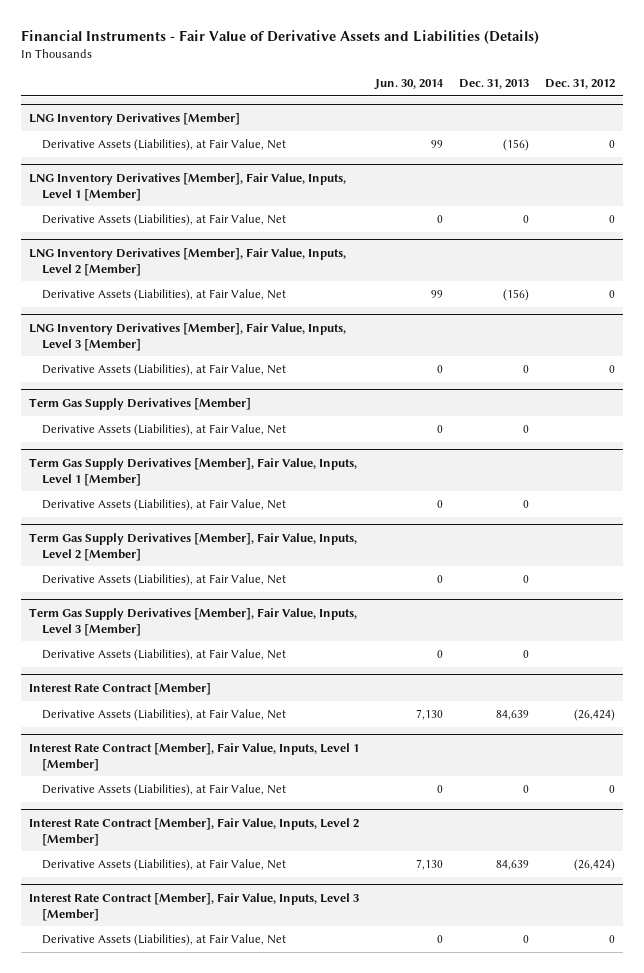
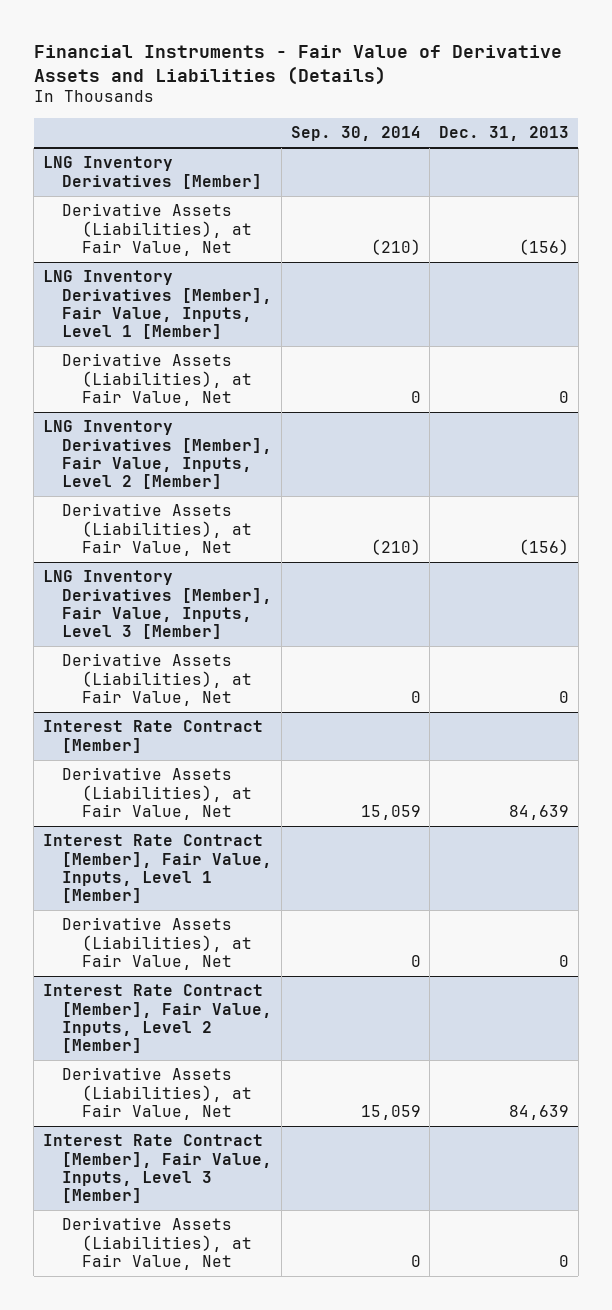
[374,79,445,91] Jun. 30, 2014 -> none
[544,79,615,90] Dec. 31, 2012 -> none
none -> [290,126,421,142] Sep. 30, 2014
[29,397,252,410] Term Gas Supply Derivatives [Member] -> none
[41,423,286,436] Derivative Assets (Liabilities), at Fair Value, Net -> none
[29,457,358,486] Term Gas Supply Derivatives [Member], Fair Value, Inputs, Level 1 [Member] -> none
[41,498,286,511] Derivative Assets (Liabilities), at Fair Value, Net -> none
[29,532,358,561] Term Gas Supply Derivatives [Member], Fair Value, Inputs, Level 2 [Member] -> none
[41,573,286,586] Derivative Assets (Liabilities), at Fair Value, Net -> none
[29,607,358,636] Term Gas Supply Derivatives [Member], Fair Value, Inputs, Level 3 [Member] -> none
[41,648,286,661] Derivative Assets (Liabilities), at Fair Value, Net -> none

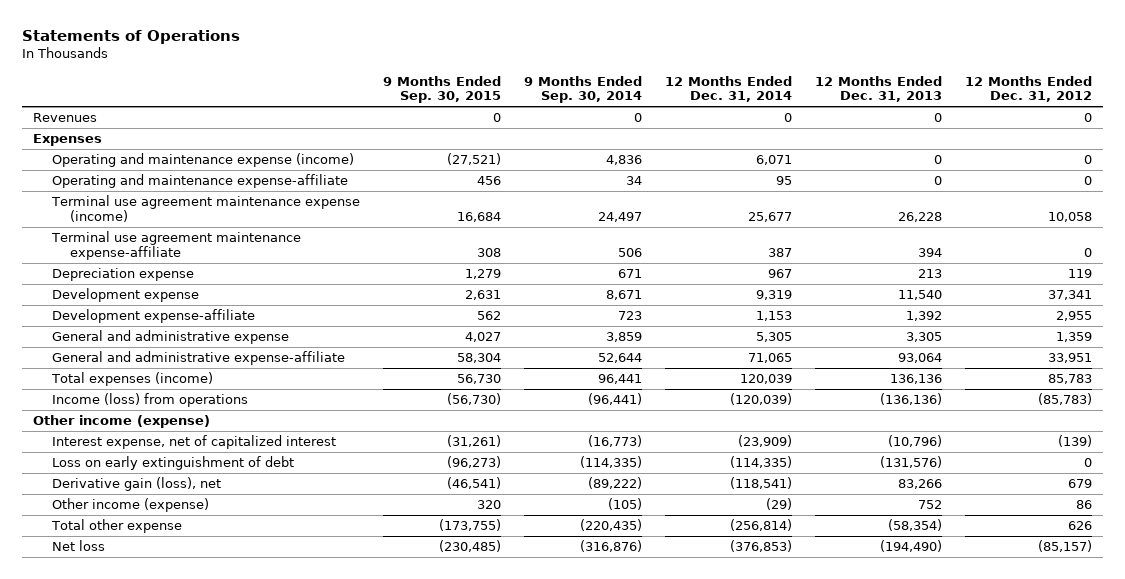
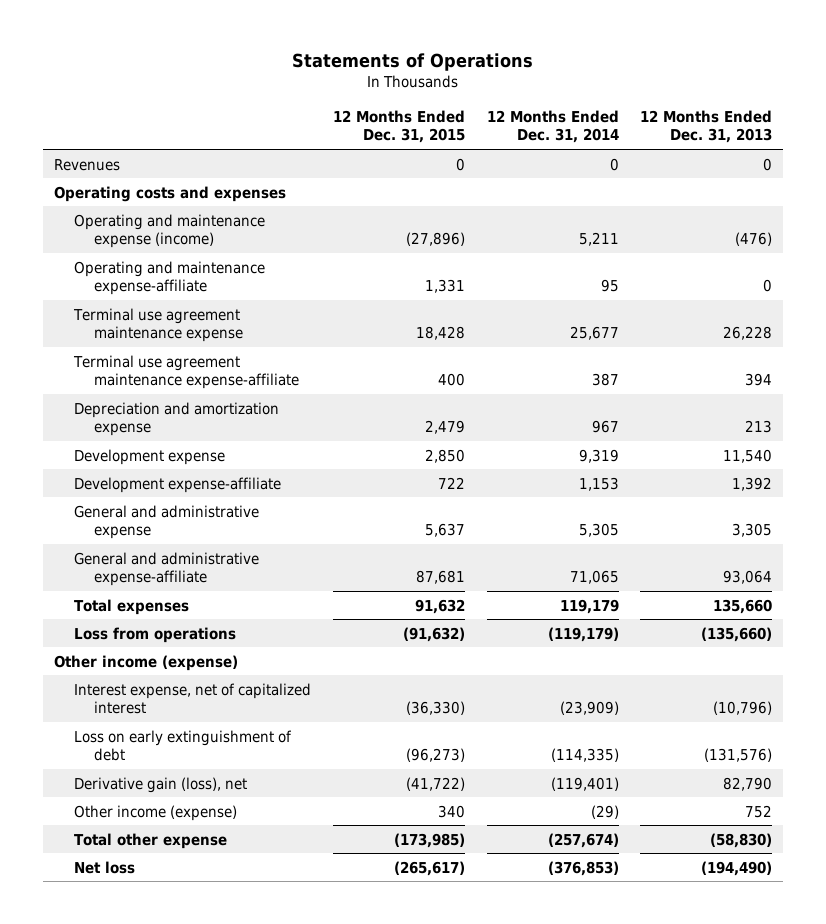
[382,75,501,104] 9 Months Ended Sep. 30, 2015 -> none
[523,75,642,104] 9 Months Ended Sep. 30, 2014 -> none
[964,75,1092,103] 12 Months Ended Dec. 31, 2012 -> none
none -> [332,109,465,144] 12 Months Ended Dec. 31, 2015
[33,134,103,147] Expenses -> [54,185,287,202] Operating costs and expenses
[755,155,792,166] 6,071 -> [578,232,619,247] 5,211
[933,155,942,165] 0 -> [735,232,773,247] (476)
[50,195,360,222] Terminal use agreement maintenance expense (income) -> [73,307,244,343] Terminal use agreement maintenance expense
[51,268,194,282] Depreciation expense -> [74,401,280,437] Depreciation and amortization expense
[50,372,213,387] Total expenses (income) -> [74,598,190,615] Total expenses
[739,374,792,385] 120,039 -> [559,598,619,614] 119,179
[889,374,942,385] 136,136 -> [713,598,773,614] 135,660
[51,393,248,408] Income (loss) from operations -> [74,626,237,643] Loss from operations
[729,393,792,406] (120,039) -> [547,626,619,642] (119,179)
[879,393,942,406] (136,136) -> [701,626,773,642] (135,660)
[729,477,792,490] (118,541) -> [550,776,619,791] (119,401)
[897,479,942,490] 83,266 -> [723,776,773,791] 82,790
[729,519,792,532] (256,814) -> [547,832,619,848] (257,674)
[887,519,942,532] (58,354) -> [710,832,773,848] (58,830)

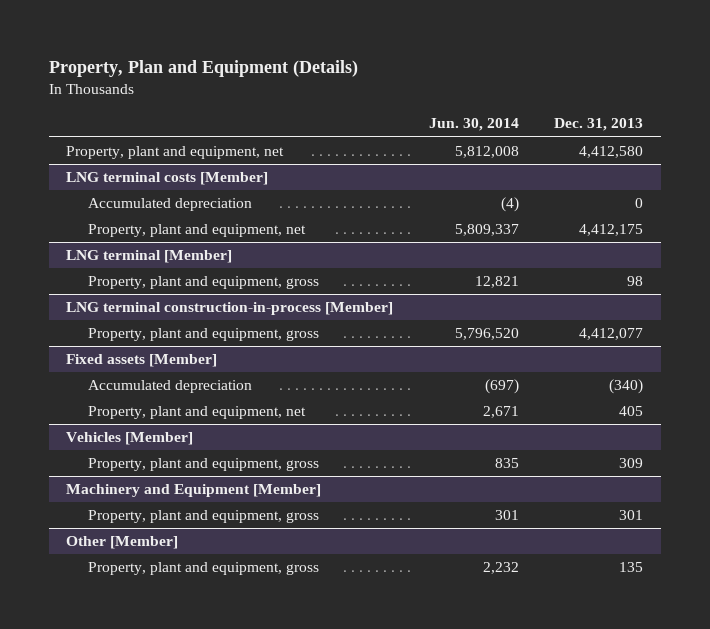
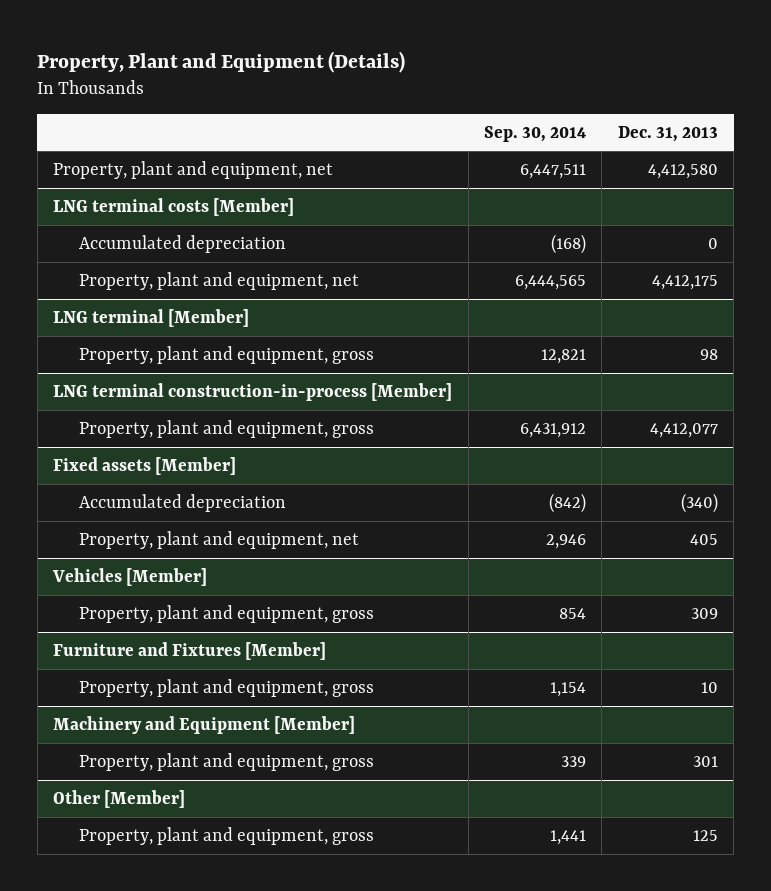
[48,60,358,78] Property, Plan and Equipment (Details) -> [37,50,406,73] Property, Plant and Equipment (Details)
[428,118,519,132] Jun. 30, 2014 -> none
none -> [484,125,587,142] Sep. 30, 2014
none -> [53,641,327,660] Furniture and Fixtures [Member]
none -> [78,678,374,697] Property, plant and equipment, gross
[619,562,644,573] 135 -> [692,829,718,841] 125

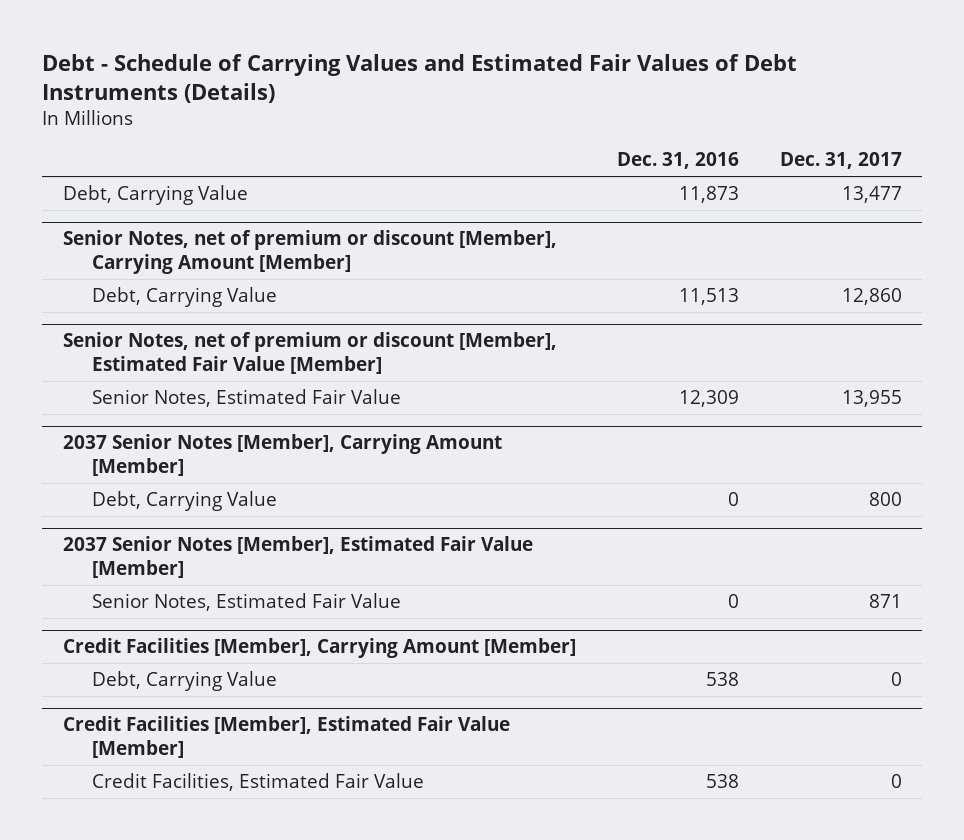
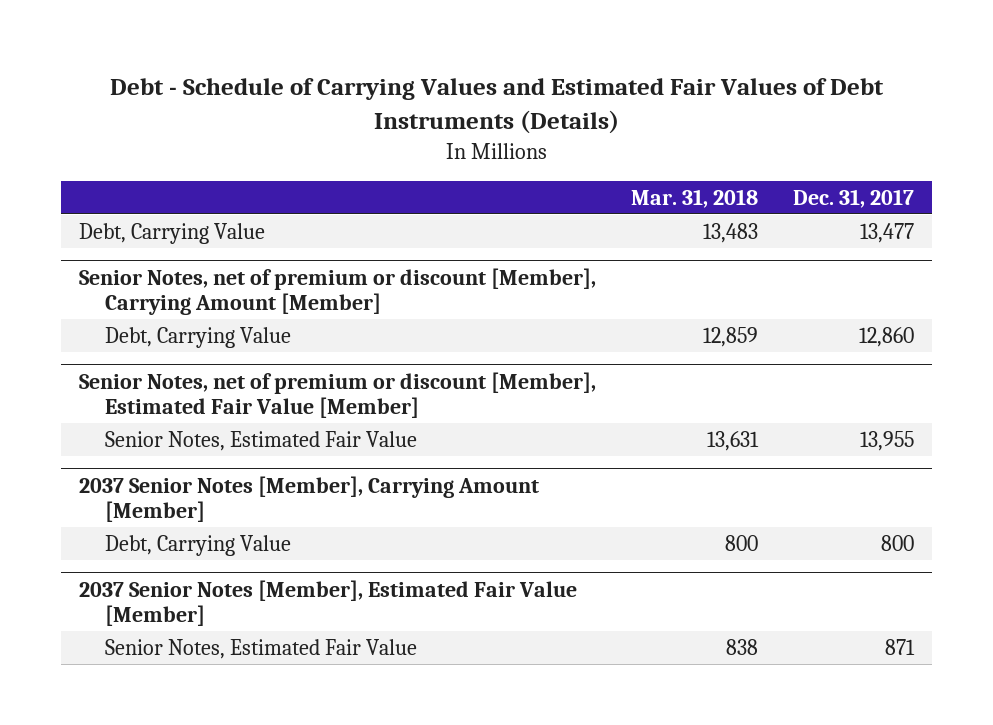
[616,152,739,170] Dec. 31, 2016 -> none
none -> [631,188,759,208] Mar. 31, 2018
[62,638,576,659] Credit Facilities [Member], Carrying Amount [Member] -> none
[92,670,278,691] Debt, Carrying Value -> none
[62,716,510,759] Credit Facilities [Member], Estimated Fair Value [Member] -> none
[92,772,425,791] Credit Facilities, Estimated Fair Value -> none

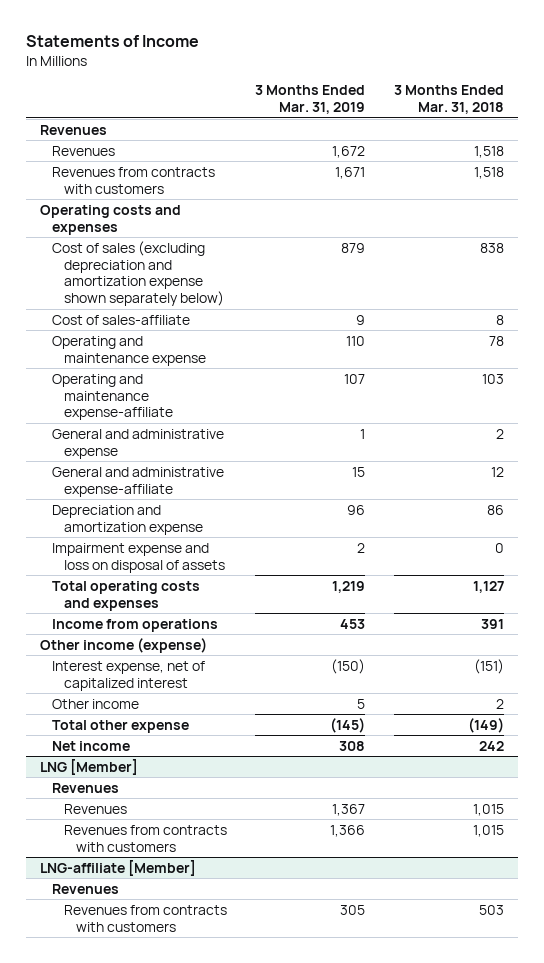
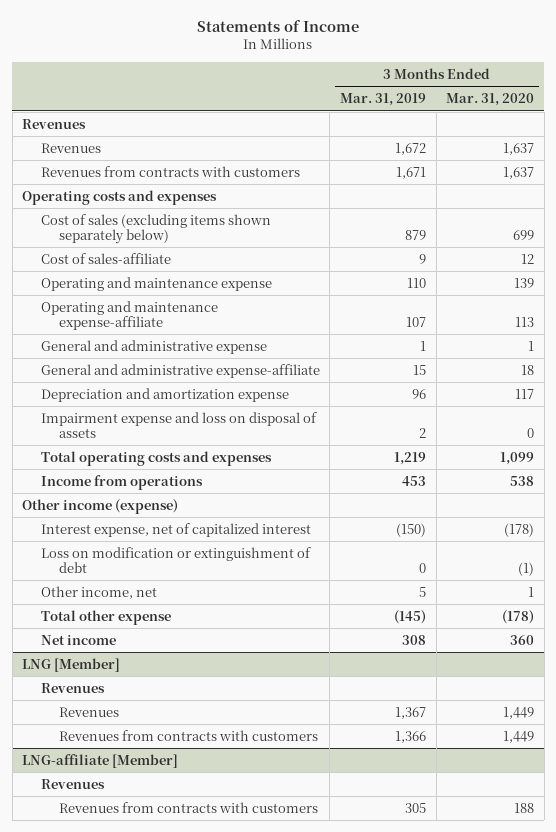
[393,85,504,115] 3 Months Ended Mar. 31, 2018 -> none
none -> [446,93,535,107] Mar. 31, 2020
[51,240,224,307] Cost of sales (excluding depreciation and amortization expense shown separately below) -> [40,213,271,244] Cost of sales (excluding items shown separately below)
none -> [40,546,311,573] Loss on modification or extinguishment of debt
[51,698,139,709] Other income -> [40,585,157,599] Other income, net

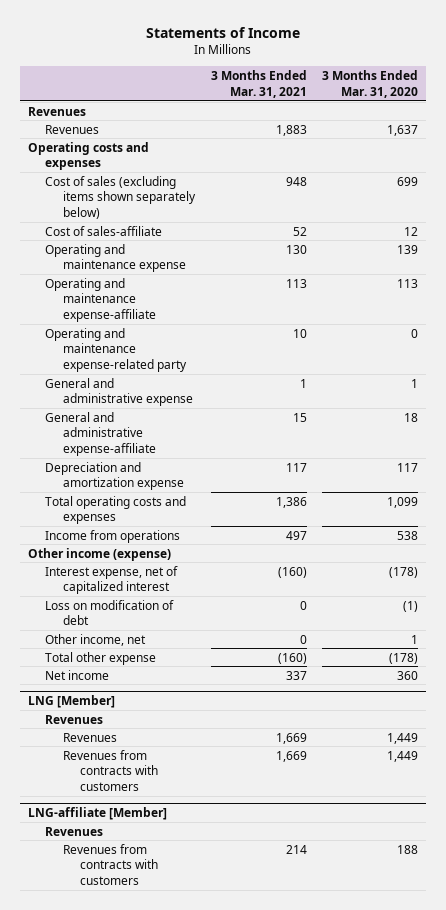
[339,93,426,107] Mar. 31, 2019 -> none
none -> [210,70,307,98] 3 Months Ended Mar. 31, 2021
[40,165,300,177] Revenues from contracts with customers -> none
none -> [45,327,187,372] Operating and maintenance expense-related party
[40,411,317,438] Impairment expense and loss on disposal of assets -> none
[40,546,311,573] Loss on modification or extinguishment of debt -> [45,599,175,626] Loss on modification of debt

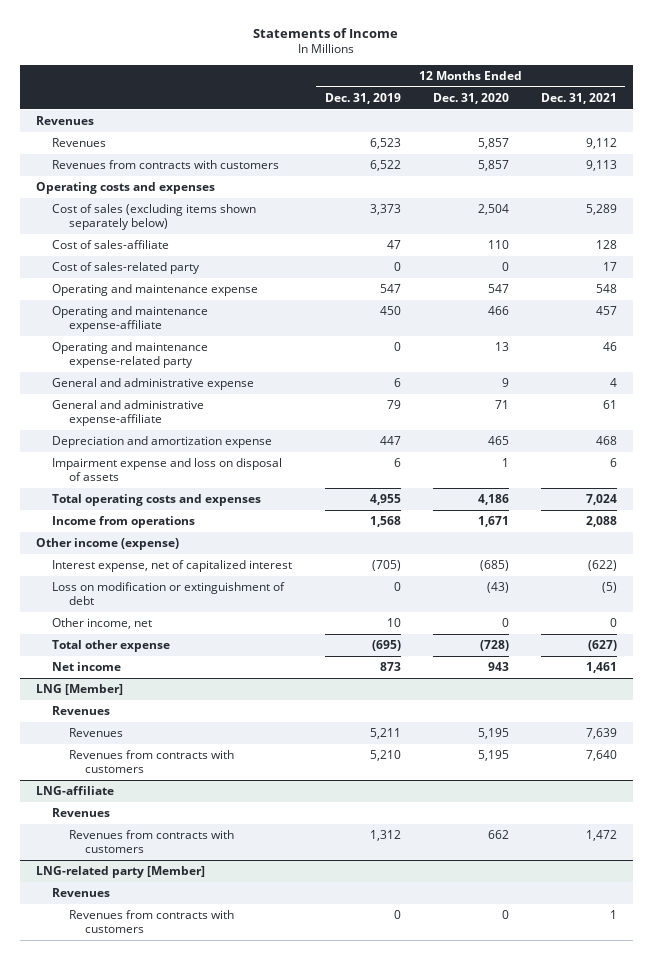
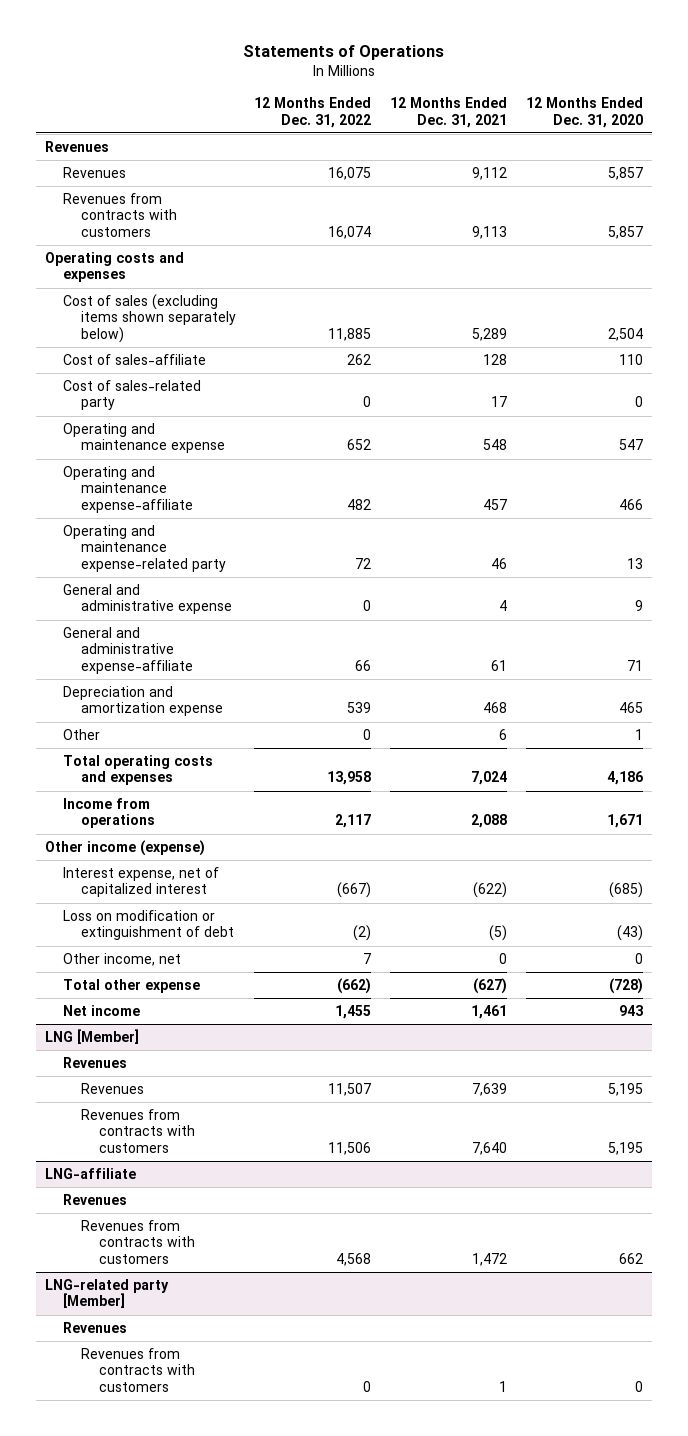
[253,27,399,38] Statements of Income -> [242,45,444,61] Statements of Operations
[324,92,401,104] Dec. 31, 2019 -> none
none -> [254,97,372,128] 12 Months Ended Dec. 31, 2022
[52,458,283,482] Impairment expense and loss on disposal of assets -> none
none -> [62,729,100,741] Other

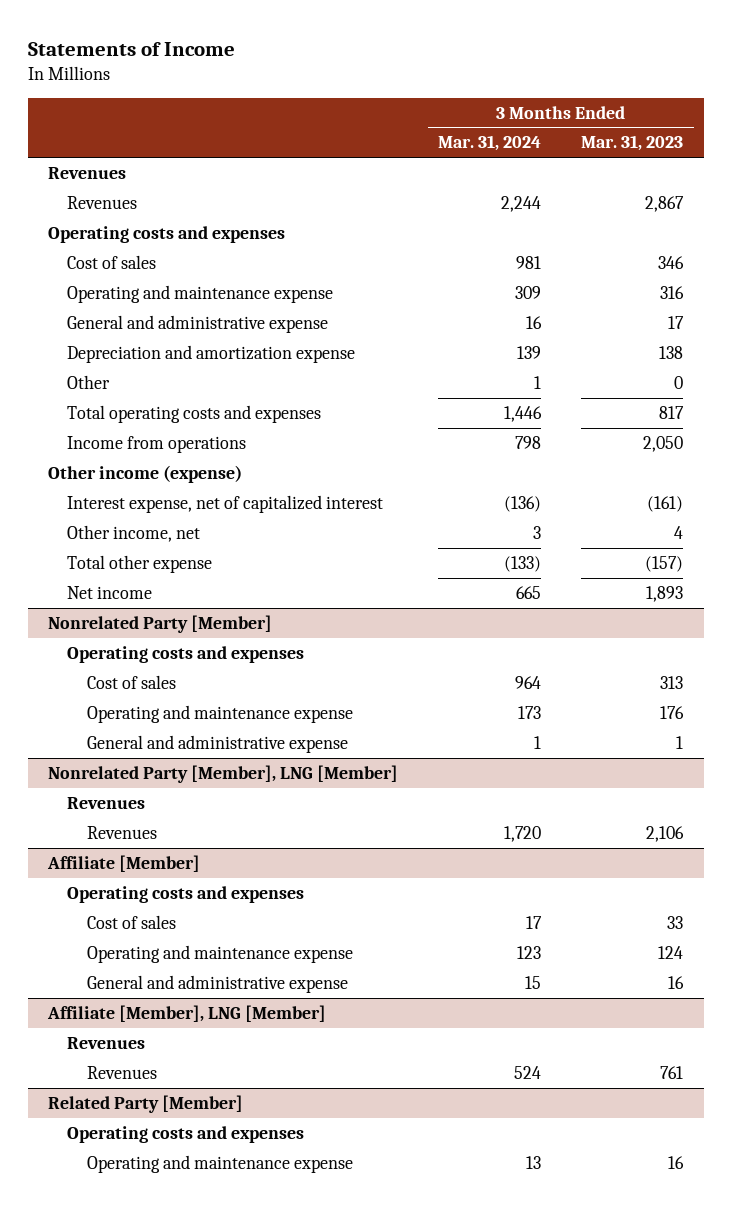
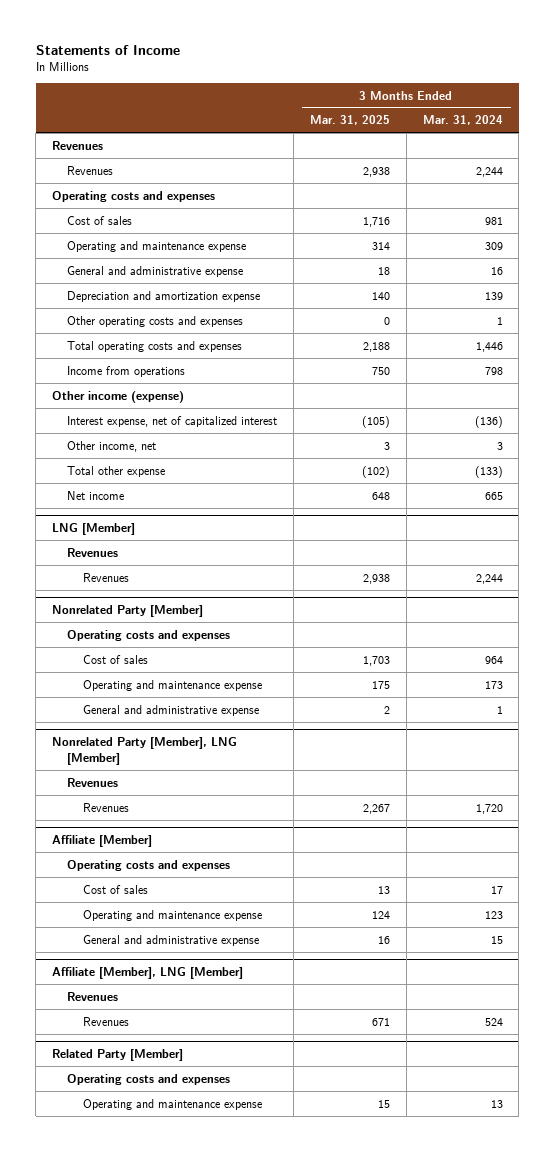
[581,135,684,152] Mar. 31, 2023 -> none
none -> [310,115,391,126] Mar. 31, 2025
[67,374,111,389] Other -> [67,315,244,327] Other operating costs and expenses
none -> [52,523,136,536] LNG [Member]
none -> [67,547,119,557] Revenues
none -> [82,572,129,582] Revenues

